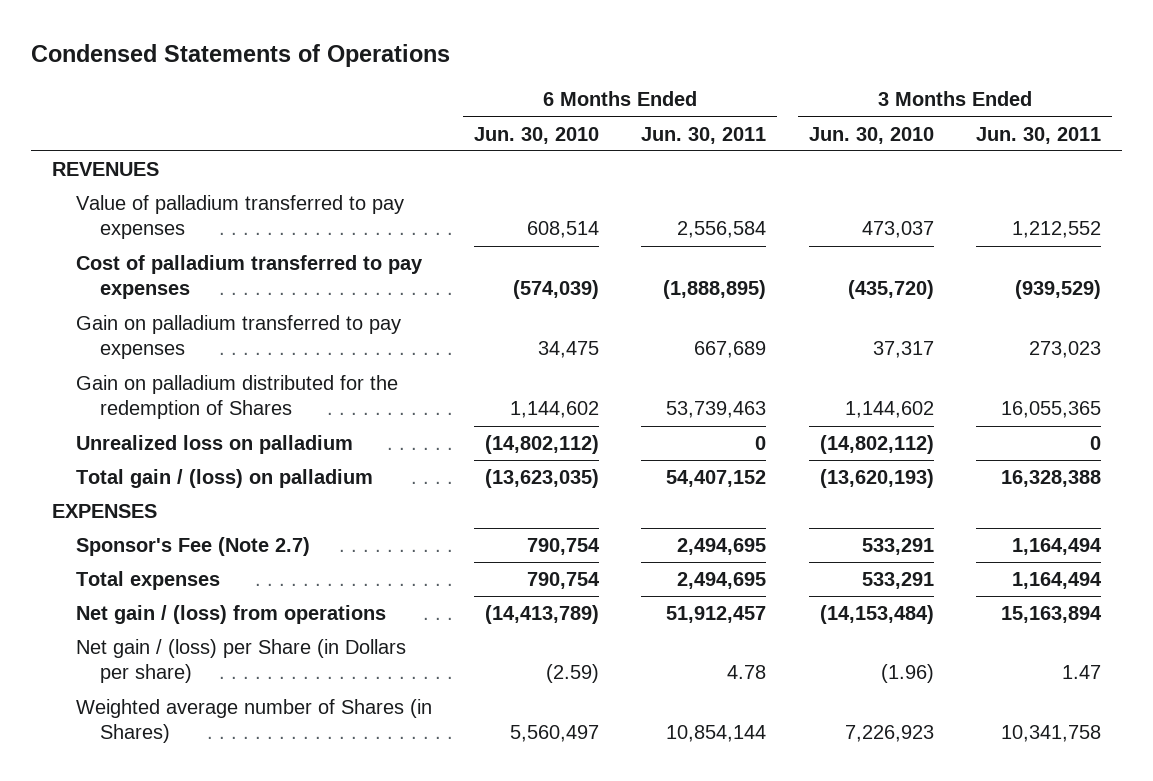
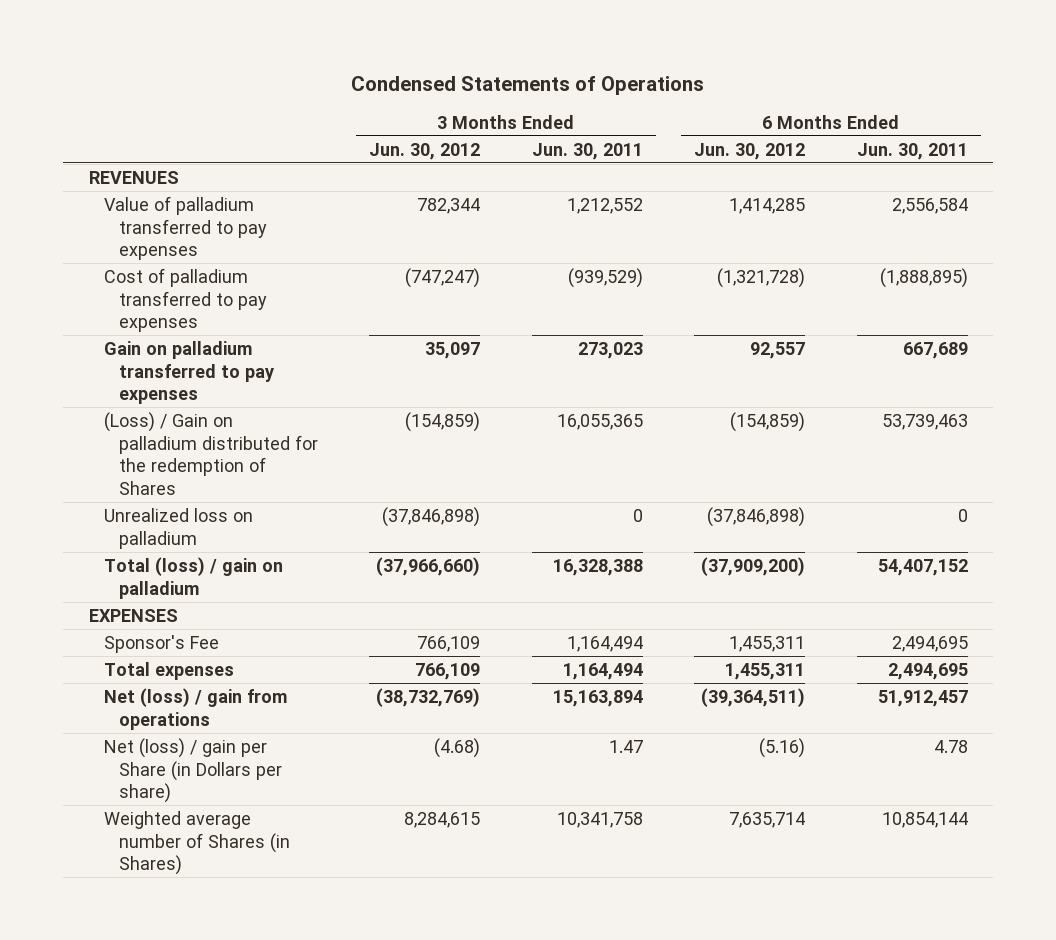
[474,126,600,144] Jun. 30, 2010 -> none
[808,126,934,144] Jun. 30, 2010 -> none
none -> [369,142,481,160] Jun. 30, 2012
none -> [694,142,806,160] Jun. 30, 2012
[75,375,398,420] Gain on palladium distributed for the redemption of Shares -> [103,411,318,496] (Loss) / Gain on palladium distributed for the redemption of Shares
[75,469,373,489] Total gain / (loss) on palladium -> [103,556,283,599] Total (loss) / gain on palladium
[75,537,310,557] Sponsor's Fee (Note 2.7) -> [103,634,219,653] Sponsor's Fee
[75,605,386,625] Net gain / (loss) from operations -> [103,687,287,730] Net (loss) / gain from operations
[75,639,406,684] Net gain / (loss) per Share (in Dollars per share) -> [103,737,282,804] Net (loss) / gain per Share (in Dollars per share)

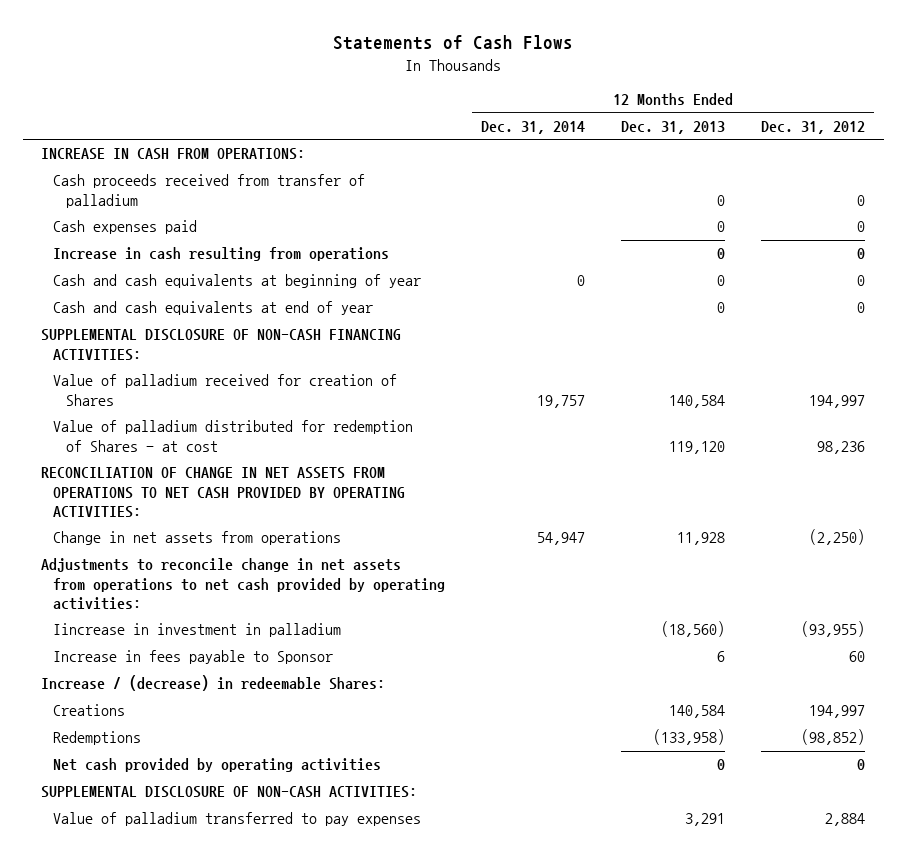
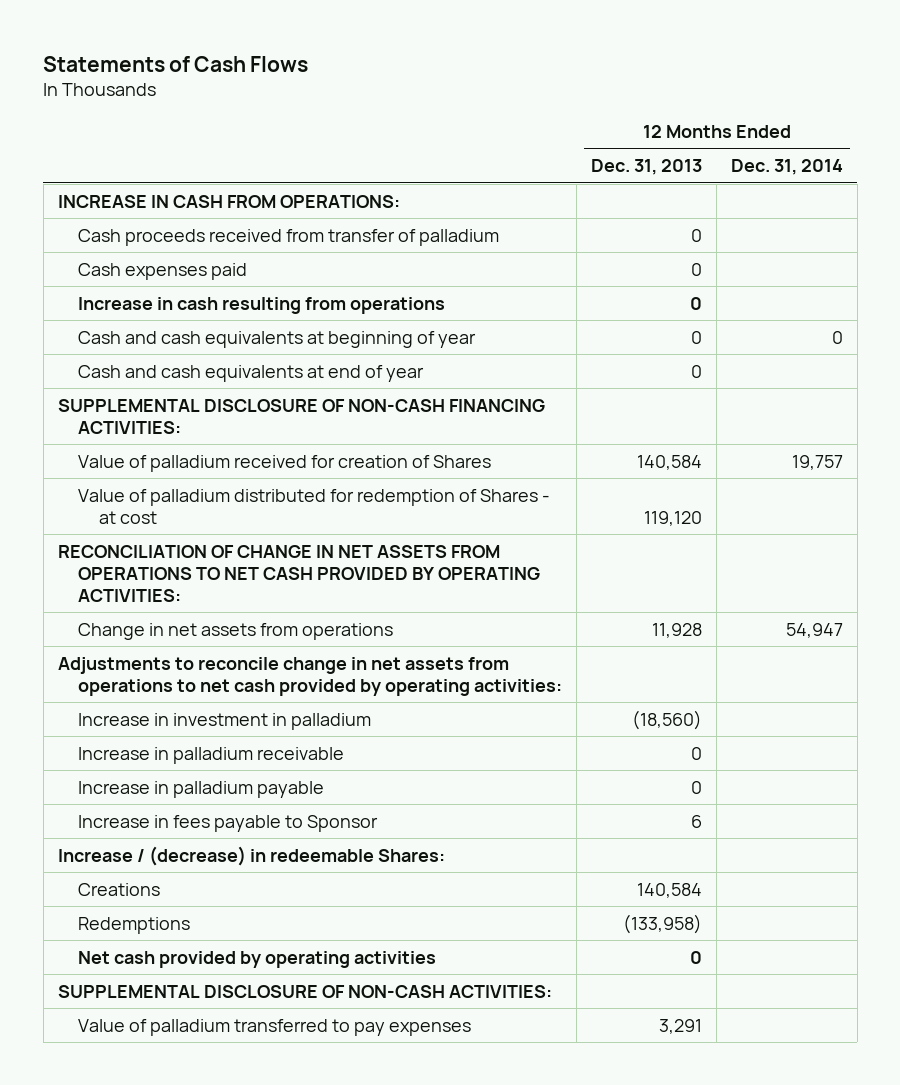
[761,120,866,134] Dec. 31, 2012 -> none
[53,623,342,638] Iincrease in investment in palladium -> [78,712,372,730] Increase in investment in palladium
none -> [78,746,345,764] Increase in palladium receivable
none -> [78,780,325,798] Increase in palladium payable

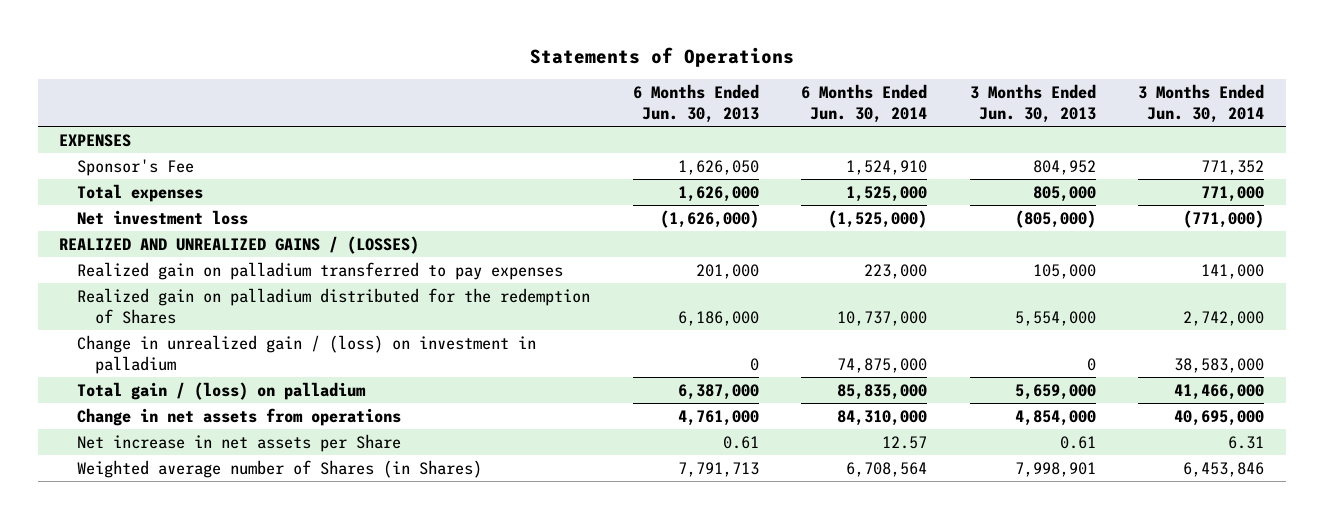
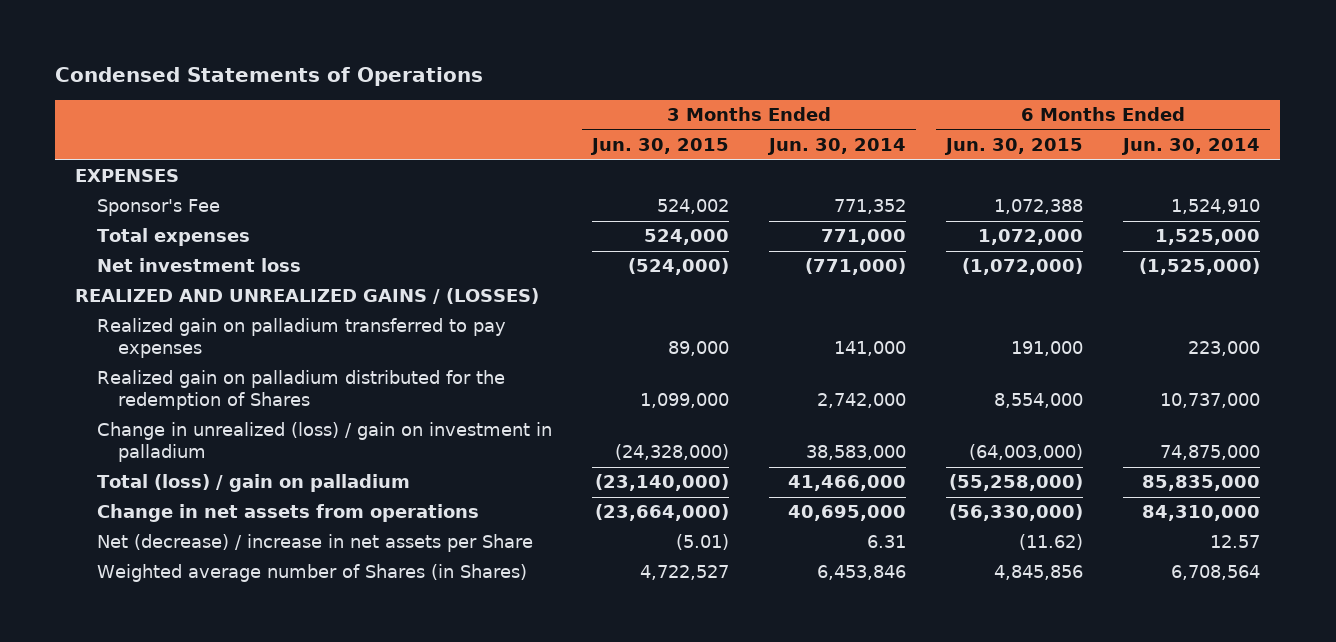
[529,46,794,67] Statements of Operations -> [55,67,484,87] Condensed Statements of Operations
[632,84,759,123] 6 Months Ended Jun. 30, 2013 -> none
[969,84,1096,123] 3 Months Ended Jun. 30, 2013 -> none
none -> [589,138,729,156] Jun. 30, 2015
none -> [944,138,1084,156] Jun. 30, 2015
[76,334,536,374] Change in unrealized gain / (loss) on investment in palladium -> [96,422,552,463] Change in unrealized (loss) / gain on investment in palladium
[76,381,366,400] Total gain / (loss) on palladium -> [96,474,410,493] Total (loss) / gain on palladium
[76,433,401,452] Net increase in net assets per Share -> [96,534,533,553] Net (decrease) / increase in net assets per Share

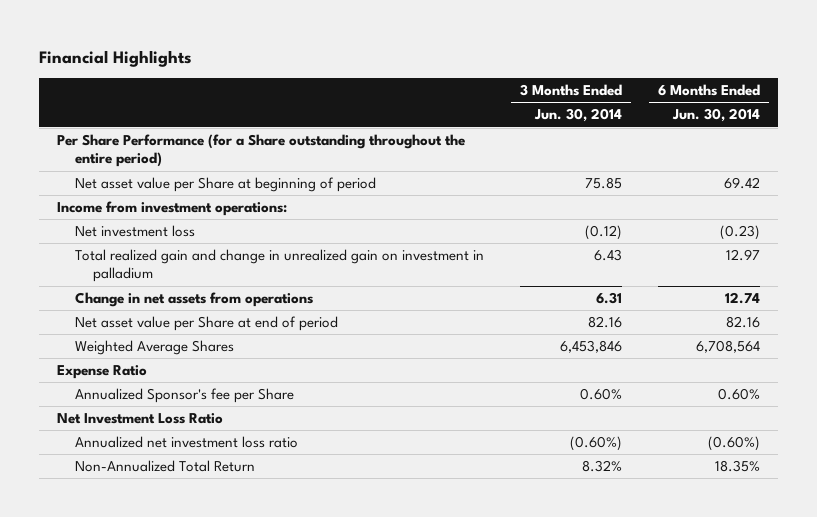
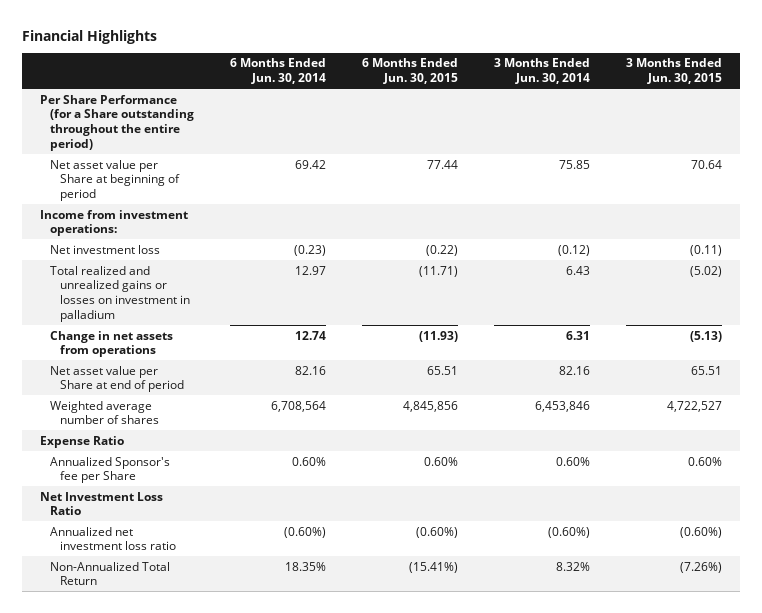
none -> [362,58,459,85] 6 Months Ended Jun. 30, 2015
none -> [626,58,723,85] 3 Months Ended Jun. 30, 2015
[75,249,485,283] Total realized gain and change in unrealized gain on investment in palladium -> [50,265,191,323] Total realized and unrealized gains or losses on investment in palladium
[75,340,235,356] Weighted Average Shares -> [50,400,160,425] Weighted average number of shares

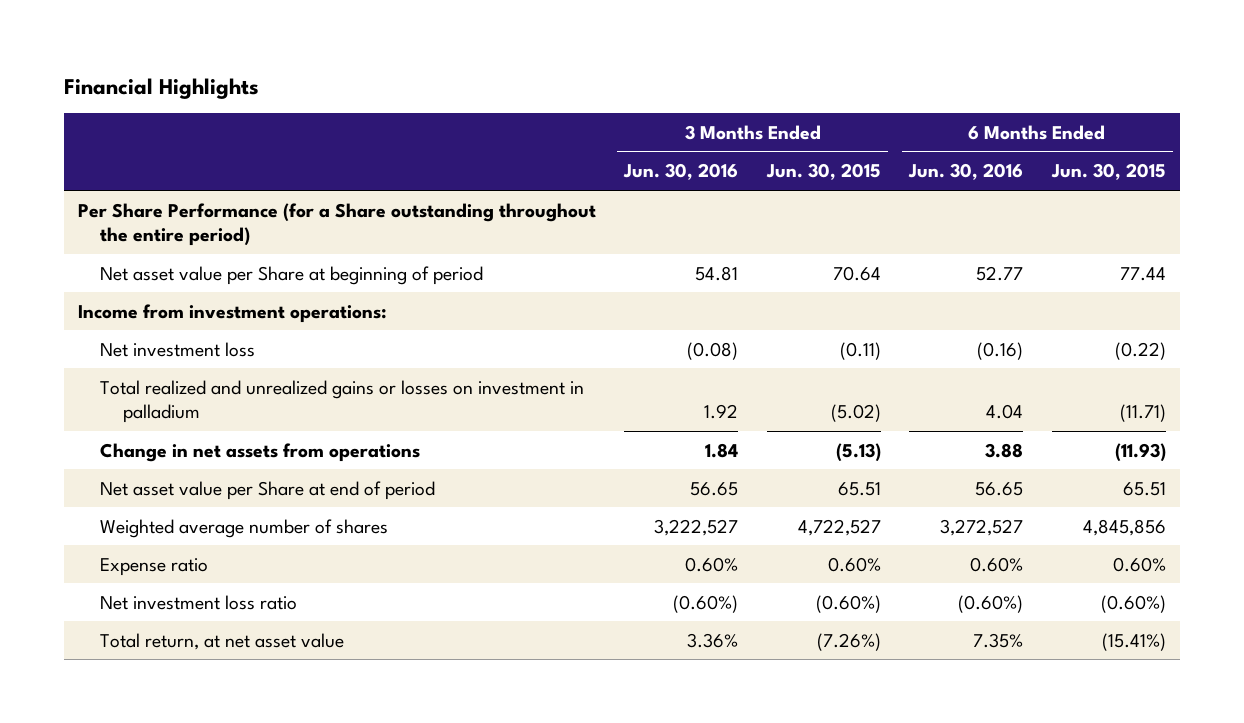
[230,58,327,85] 6 Months Ended Jun. 30, 2014 -> none
[494,58,591,85] 3 Months Ended Jun. 30, 2014 -> none
none -> [623,163,739,181] Jun. 30, 2016
none -> [908,163,1024,181] Jun. 30, 2016
[39,435,124,448] Expense Ratio -> none
[39,491,163,516] Net Investment Loss Ratio -> none
[50,456,171,484] Annualized Sponsor's fee per Share -> [100,557,209,576] Expense ratio
[50,526,177,551] Annualized net investment loss ratio -> [100,594,298,610] Net investment loss ratio
[50,561,171,586] Non-Annualized Total Return -> [100,632,345,650] Total return, at net asset value

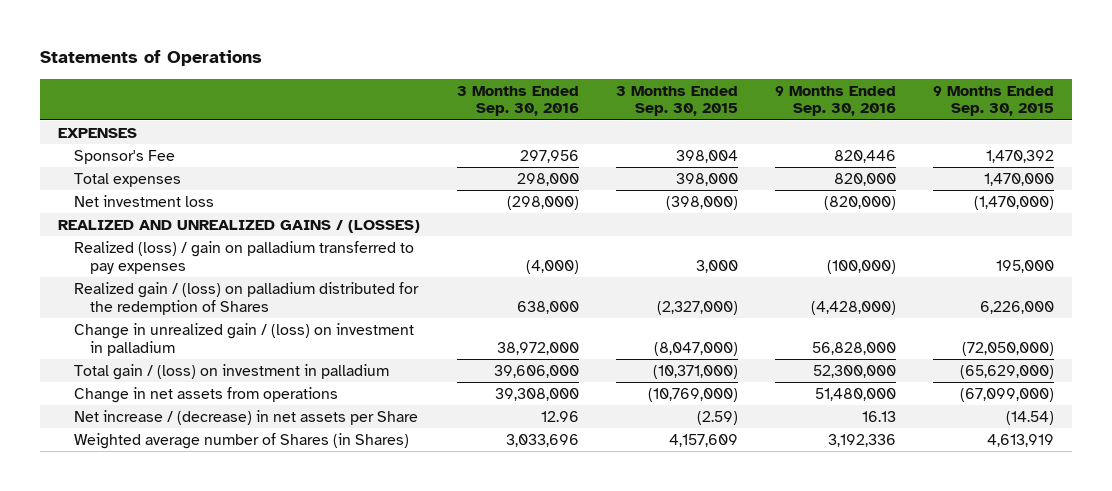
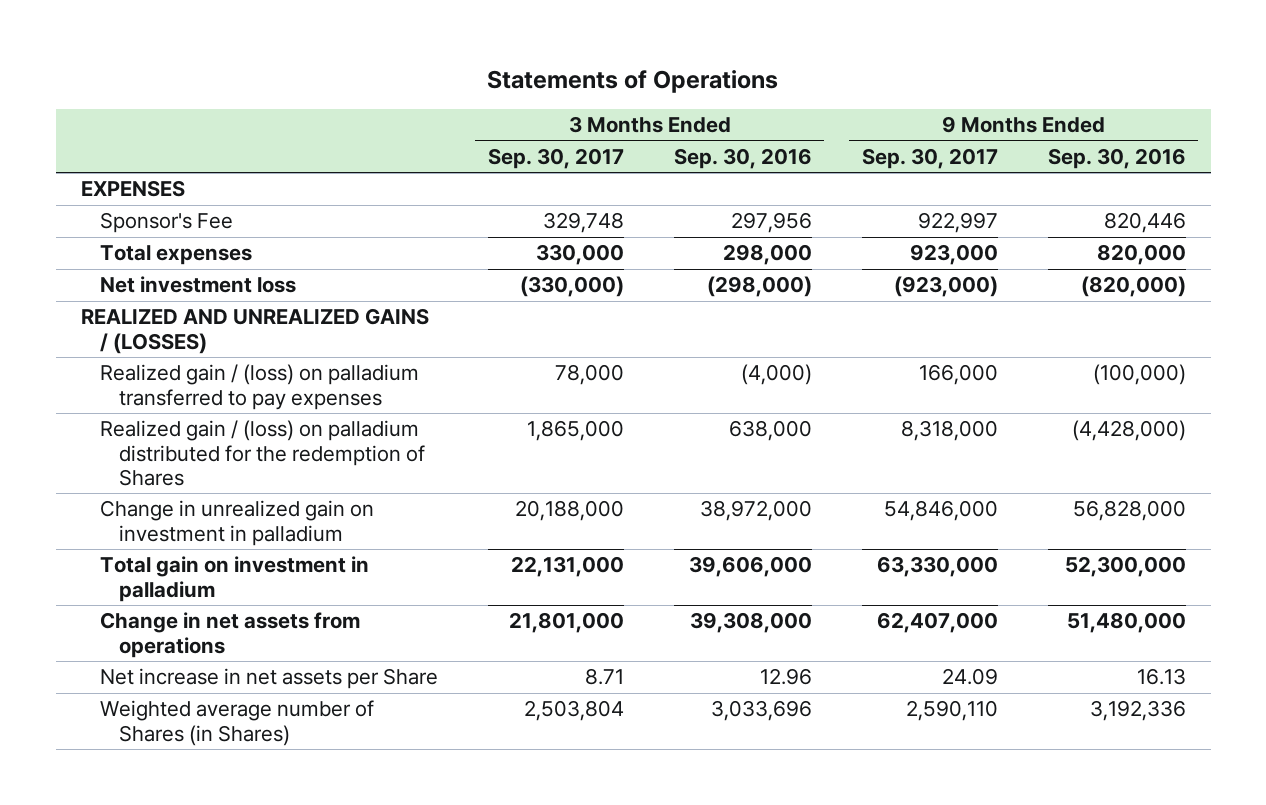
[616,85,739,117] 3 Months Ended Sep. 30, 2015 -> none
[932,85,1054,117] 9 Months Ended Sep. 30, 2015 -> none
none -> [487,148,624,170] Sep. 30, 2017
none -> [861,148,998,170] Sep. 30, 2017
[74,240,415,274] Realized (loss) / gain on palladium transferred to pay expenses -> [99,364,419,410] Realized gain / (loss) on palladium transferred to pay expenses
[74,322,415,356] Change in unrealized gain / (loss) on investment in palladium -> [99,500,374,546] Change in unrealized gain on investment in palladium
[74,363,390,380] Total gain / (loss) on investment in palladium -> [99,556,369,602] Total gain on investment in palladium
[74,409,419,425] Net increase / (decrease) in net assets per Share -> [99,668,438,690] Net increase in net assets per Share

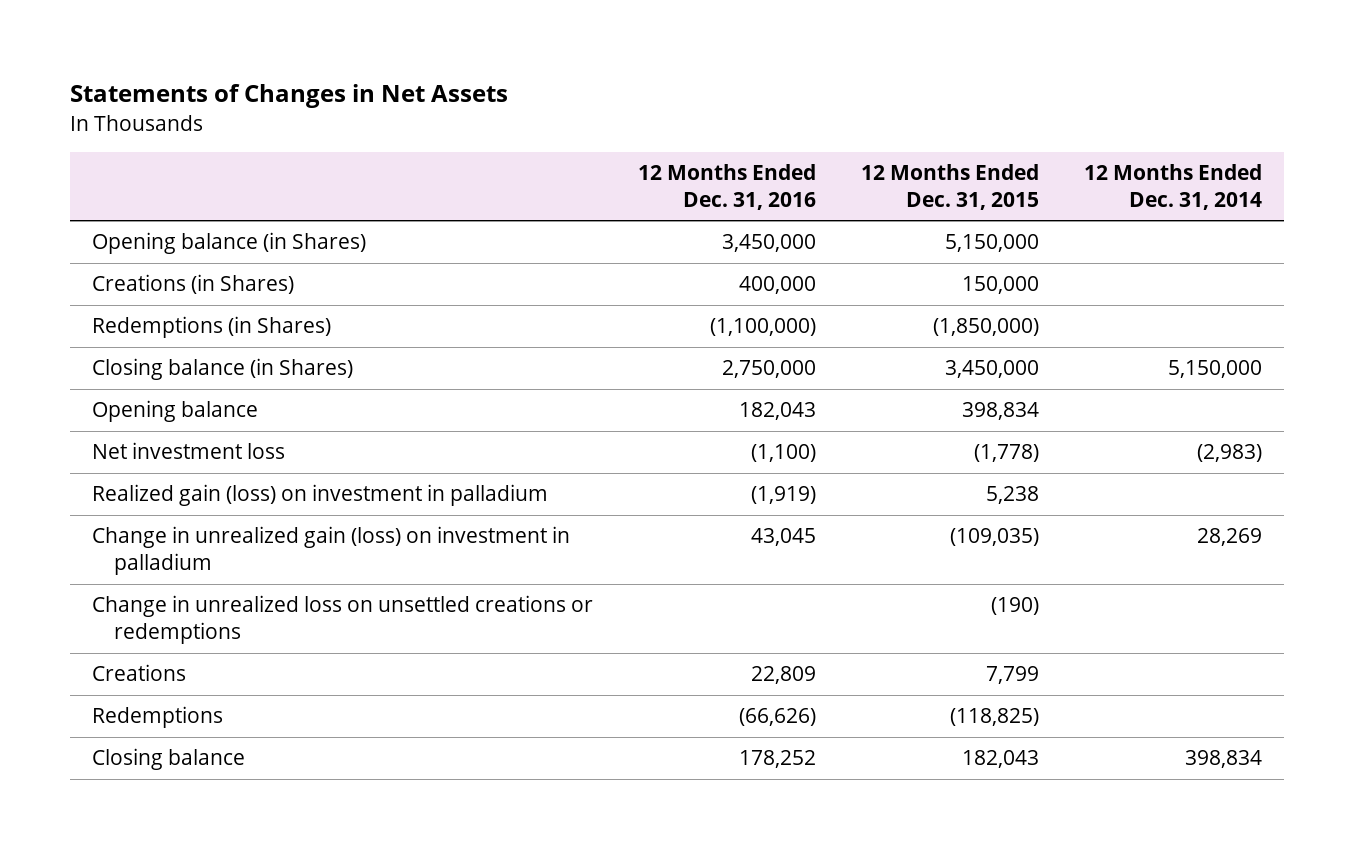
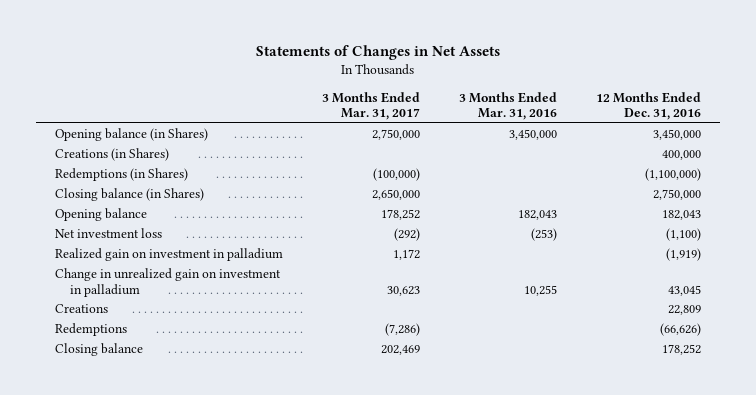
[860,163,1039,211] 12 Months Ended Dec. 31, 2015 -> none
[1083,163,1262,211] 12 Months Ended Dec. 31, 2014 -> none
none -> [322,91,421,121] 3 Months Ended Mar. 31, 2017
none -> [458,91,557,121] 3 Months Ended Mar. 31, 2016
[92,595,594,645] Change in unrealized loss on unsettled creations or redemptions -> none
[92,484,549,507] Realized gain (loss) on investment in palladium -> [55,248,284,262] Realized gain on investment in palladium
[92,526,571,576] Change in unrealized gain (loss) on investment in palladium -> [55,268,282,297] Change in unrealized gain on investment in palladium

